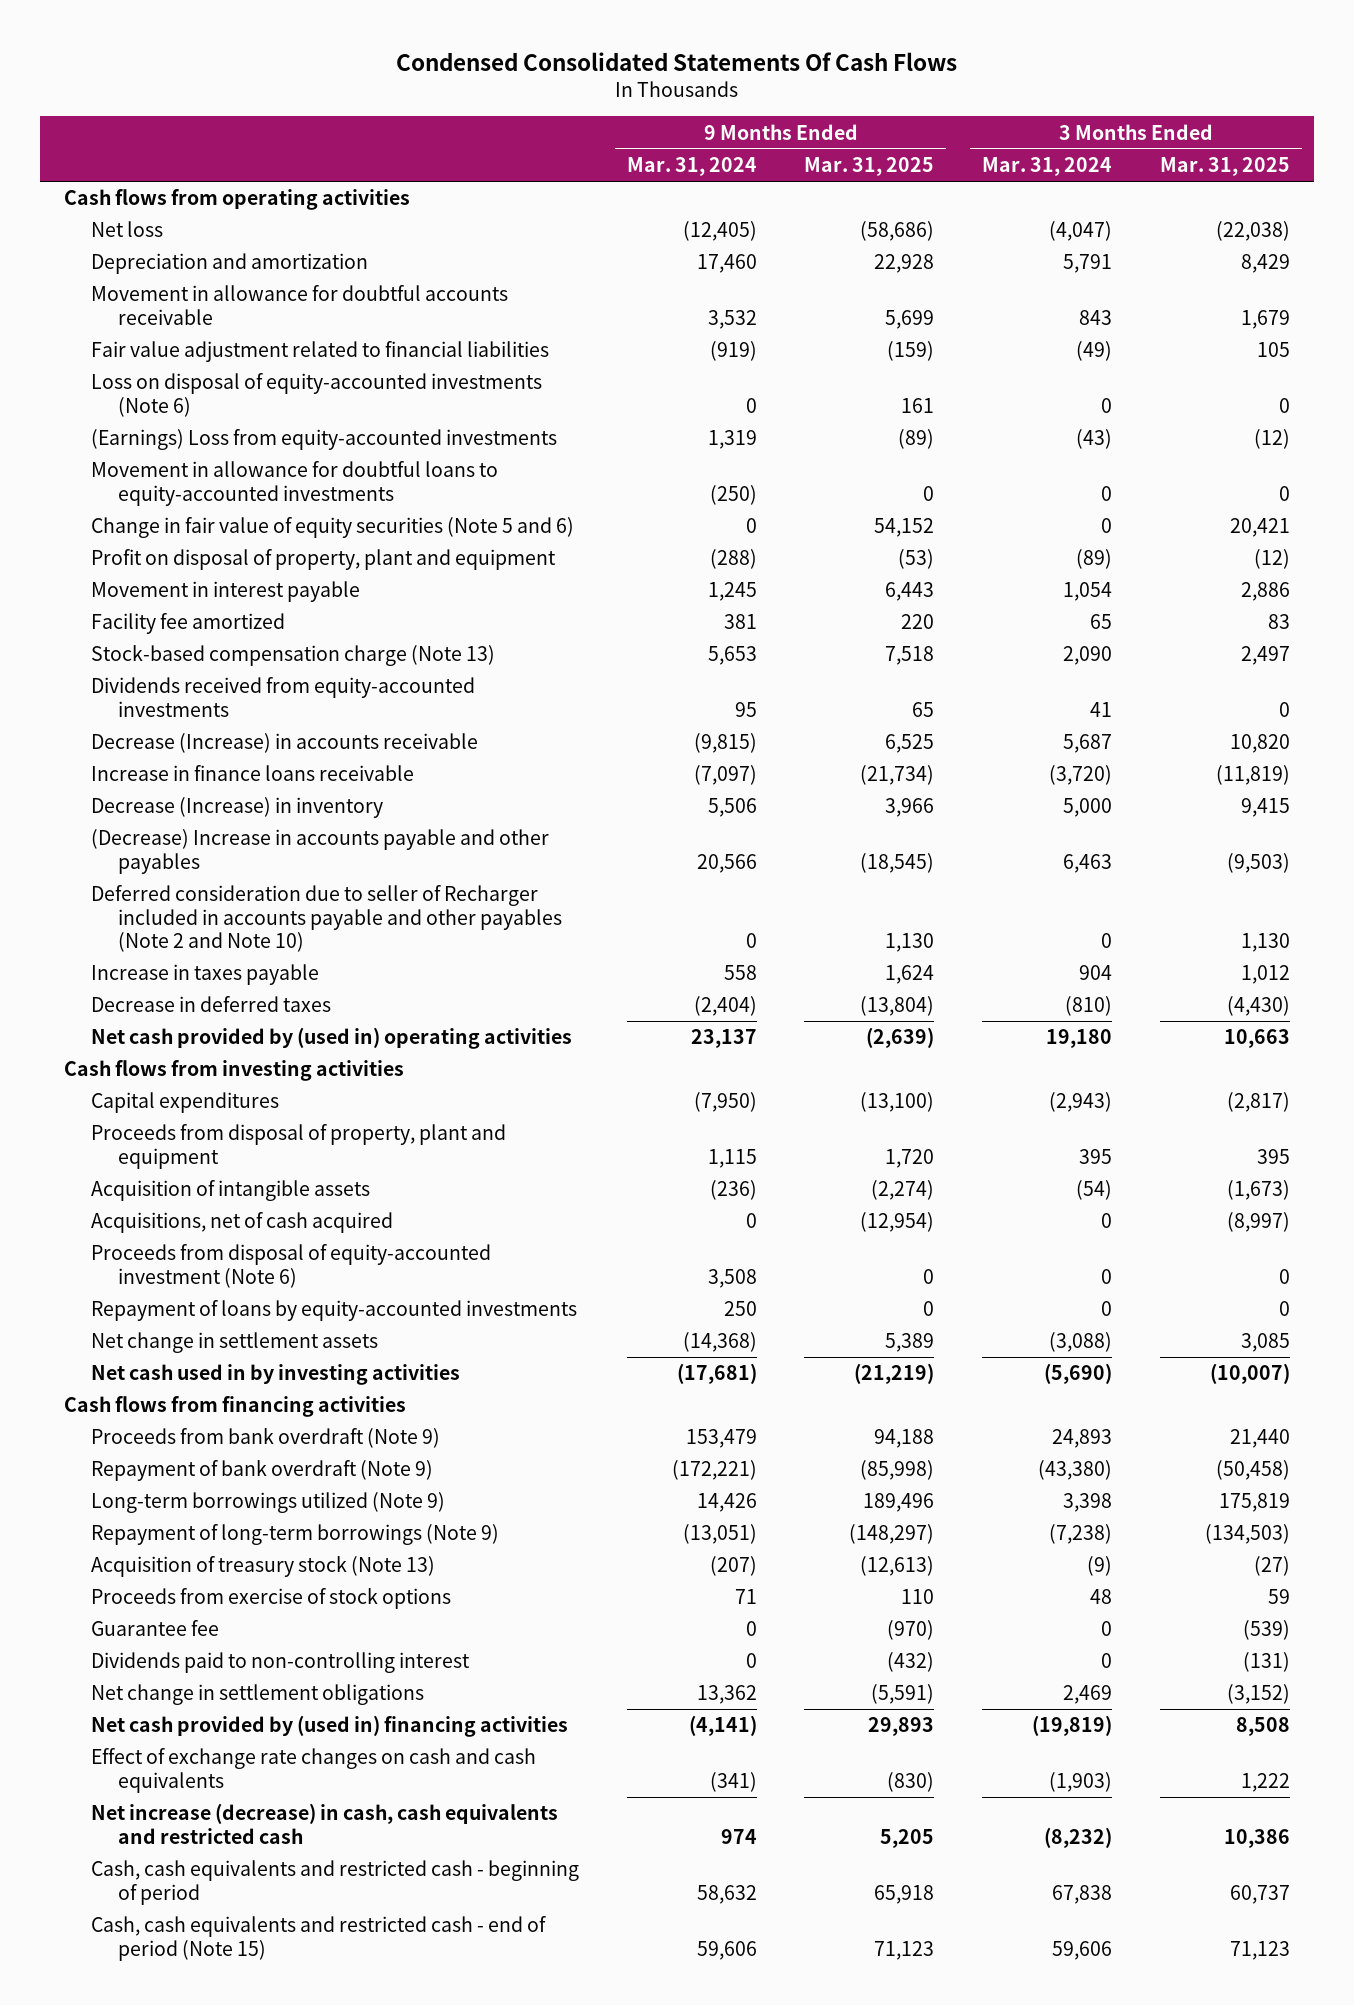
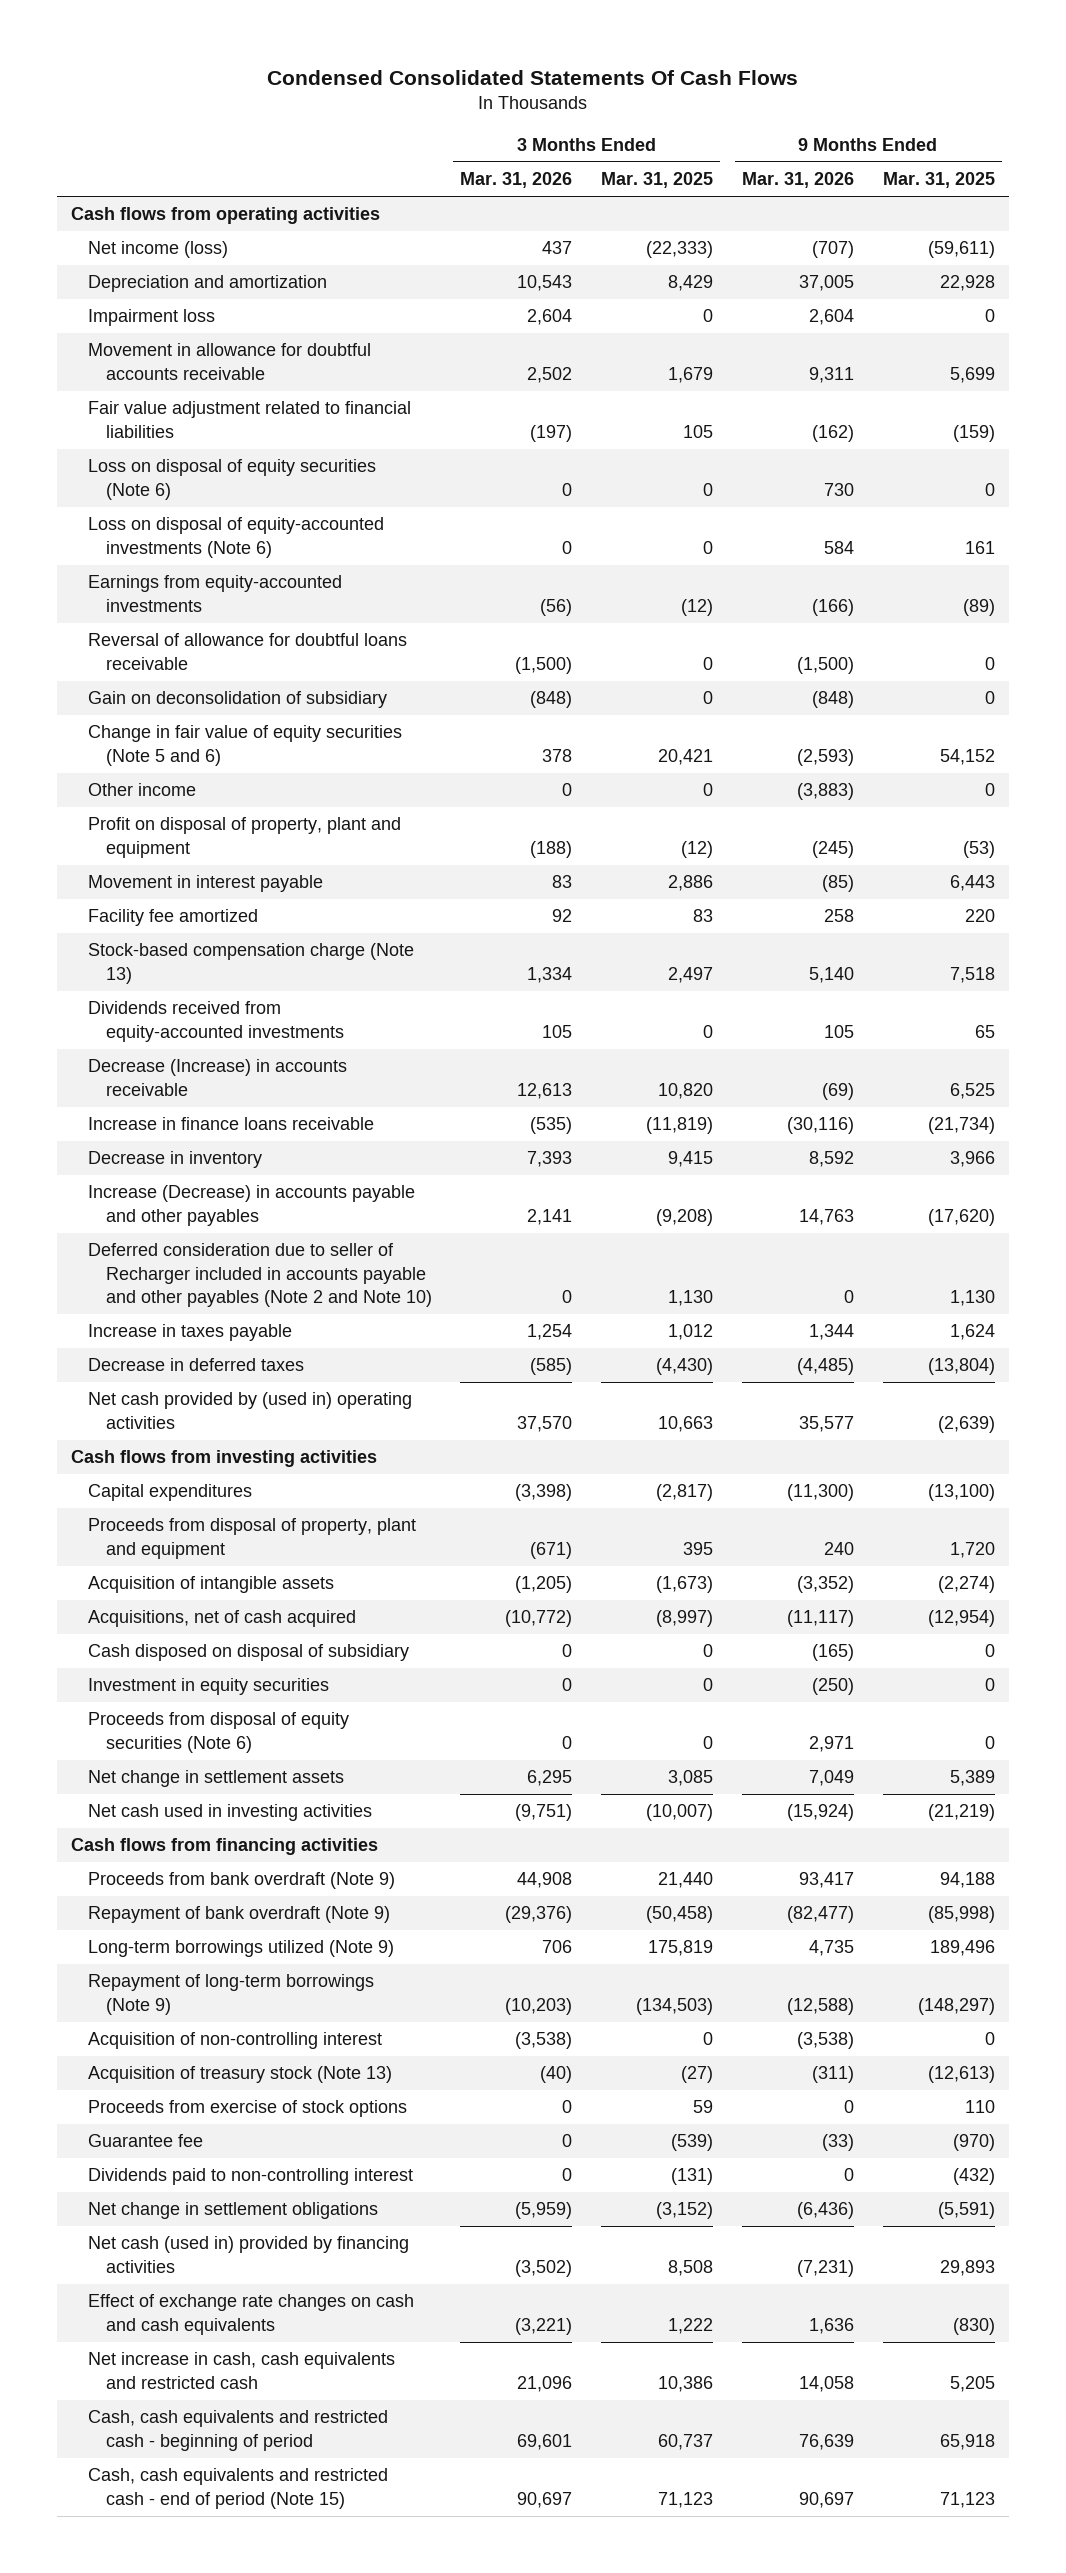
[626,157,757,177] Mar. 31, 2024 -> none
[982,157,1113,177] Mar. 31, 2024 -> none
none -> [460,172,573,189] Mar. 31, 2026
none -> [741,172,854,189] Mar. 31, 2026
[90,221,163,238] Net loss -> [88,241,229,259] Net income (loss)
[860,221,935,242] (58,686) -> [927,241,995,259] (59,611)
[1216,221,1291,242] (22,038) -> [646,241,714,259] (22,333)
none -> [88,309,216,327] Impairment loss
none -> [88,459,377,500] Loss on disposal of equity securities (Note 6)
[90,429,557,451] (Earnings) Loss from equity-accounted investments -> [88,575,343,612] Earnings from equity-accounted investments
[90,461,498,506] Movement in allowance for doubtful loans to equity-accounted investments -> [88,633,408,670] Reversal of allowance for doubtful loans receivable
none -> [88,691,388,709] Gain on deconsolidation of subsidiary
none -> [88,783,197,797] Other income
[90,797,383,819] Decrease (Increase) in inventory -> [88,1151,263,1169] Decrease in inventory
[90,829,549,874] (Decrease) Increase in accounts payable and other payables -> [88,1185,416,1226] Increase (Decrease) in accounts payable and other payables
[860,852,935,873] (18,545) -> [927,1208,995,1226] (17,620)
[1227,852,1291,873] (9,503) -> [656,1208,714,1226] (9,208)
[90,1300,577,1322] Repayment of loans by equity-accounted investments -> none
none -> [88,1644,410,1662] Cash disposed on disposal of subsidiary
none -> [88,1678,330,1696] Investment in equity securities
[90,1244,491,1288] Proceeds from disposal of equity-accounted investment (Note 6) -> [88,1712,350,1753] Proceeds from disposal of equity securities (Note 6)
[90,1364,460,1386] Net cash used in by investing activities -> [88,1804,373,1822] Net cash used in investing activities
none -> [88,2032,383,2050] Acquisition of non-controlling interest
[90,1715,568,1738] Net cash provided by (used in) financing activities -> [88,2236,410,2273] Net cash (used in) provided by financing activities
[90,1803,558,1844] Net increase (decrease) in cash, cash equivalents and restricted cash -> [88,2352,396,2389] Net increase in cash, cash equivalents and restricted cash

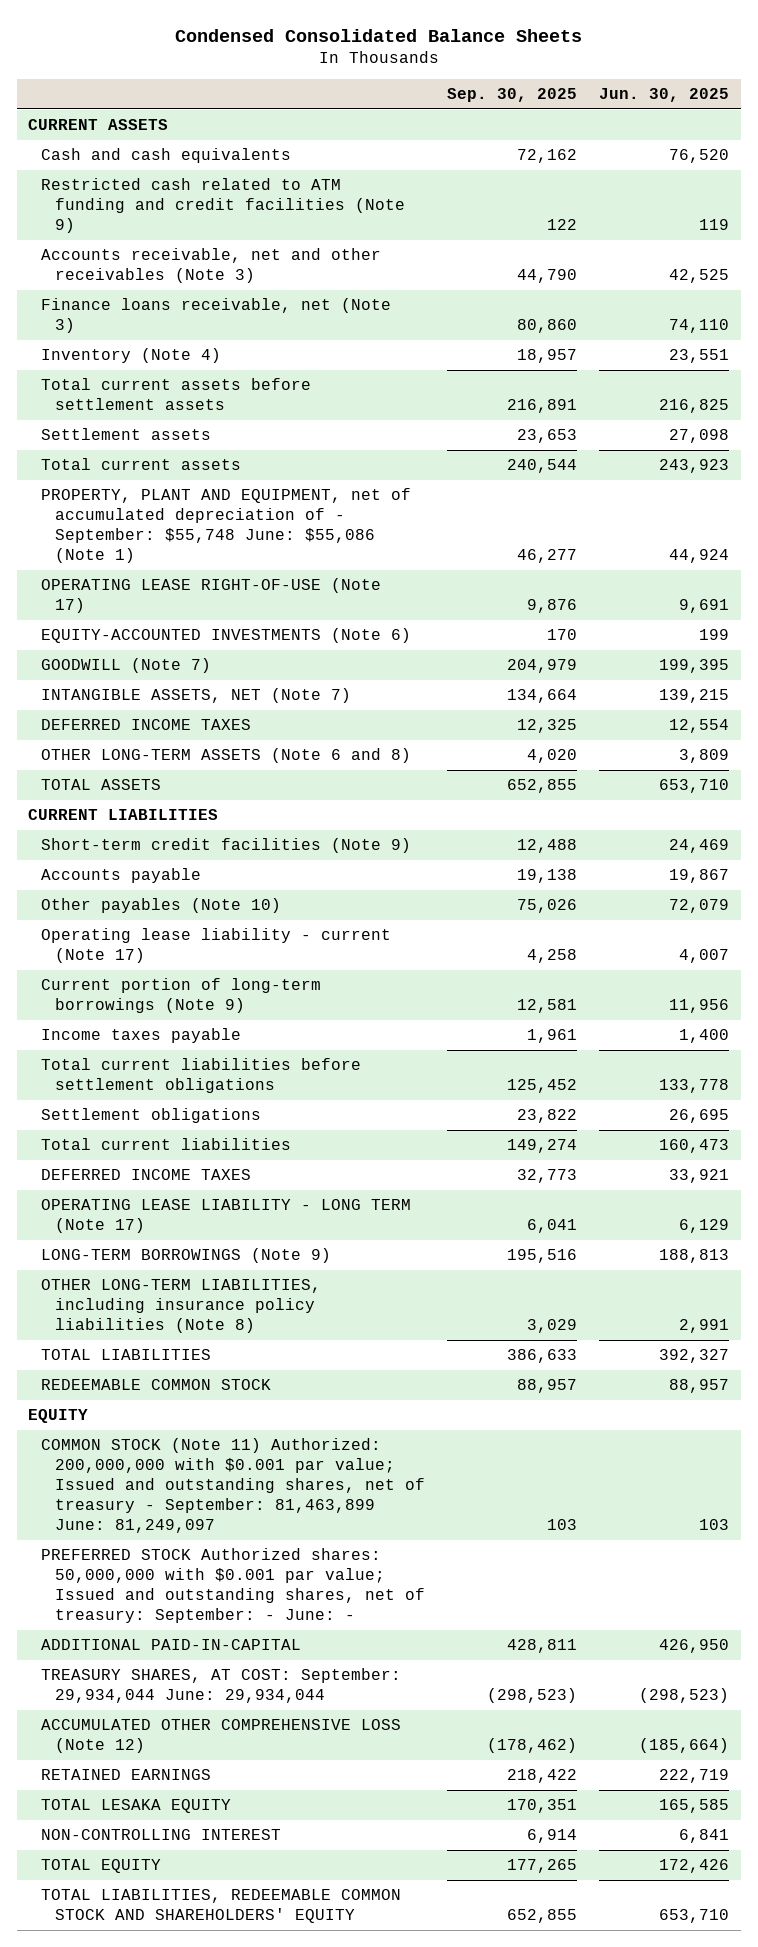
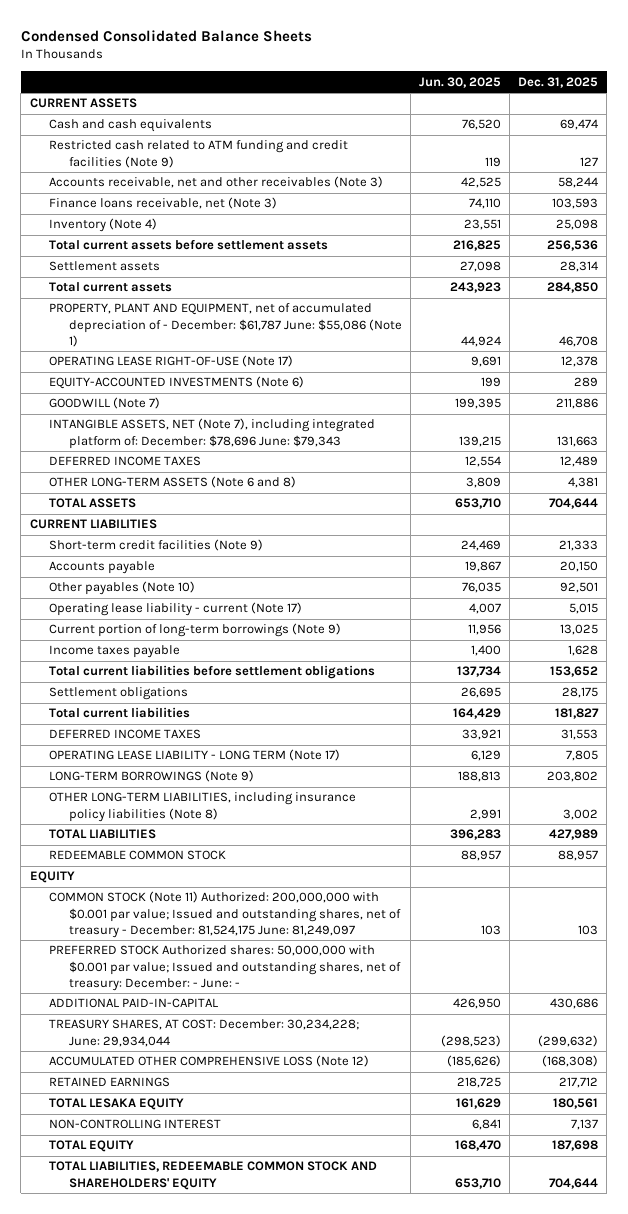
[447,88,578,103] Sep. 30, 2025 -> none
none -> [518,76,599,88] Dec. 31, 2025
[41,488,412,564] PROPERTY, PLANT AND EQUIPMENT, net of accumulated depreciation of - September: $55,748 June: $55,086 (Note 1) -> [49,303,402,347] PROPERTY, PLANT AND EQUIPMENT, net of accumulated depreciation of - December: $61,787 June: $55,086 (Note 1)
[41,688,352,704] INTANGIBLE ASSETS, NET (Note 7) -> [49,418,376,449] INTANGIBLE ASSETS, NET (Note 7), including integrated platform of: December: $78,696 June: $79,343
[669,899,730,914] 72,079 -> [462,582,502,594] 76,035
[659,1079,730,1094] 133,778 -> [457,666,502,678] 137,734
[659,1139,730,1154] 160,473 -> [453,708,502,720] 164,429
[659,1349,730,1364] 392,327 -> [450,829,502,841] 396,283
[41,1438,425,1534] COMMON STOCK (Note 11) Authorized: 200,000,000 with $0.001 par value; Issued and outstanding shares, net of treasury - September: 81,463,899 June: 81,249,097 -> [49,891,401,938] COMMON STOCK (Note 11) Authorized: 200,000,000 with $0.001 par value; Issued and outstanding shares, net of treasury - December: 81,524,175 June: 81,249,097
[41,1548,425,1624] PREFERRED STOCK Authorized shares: 50,000,000 with $0.001 par value; Issued and outstanding shares, net of treasury: September: - June: - -> [49,945,401,991] PREFERRED STOCK Authorized shares: 50,000,000 with $0.001 par value; Issued and outstanding shares, net of treasury: December: - June: -
[41,1668,402,1704] TREASURY SHARES, AT COST: September: 29,934,044 June: 29,934,044 -> [49,1019,360,1047] TREASURY SHARES, AT COST: December: 30,234,228; June: 29,934,044
[639,1738,730,1754] (185,664) -> [447,1055,502,1068] (185,626)
[659,1769,730,1784] 222,719 -> [457,1077,502,1089] 218,725
[659,1799,730,1814] 165,585 -> [456,1098,502,1110] 161,629
[659,1859,730,1874] 172,426 -> [455,1140,502,1152] 168,470

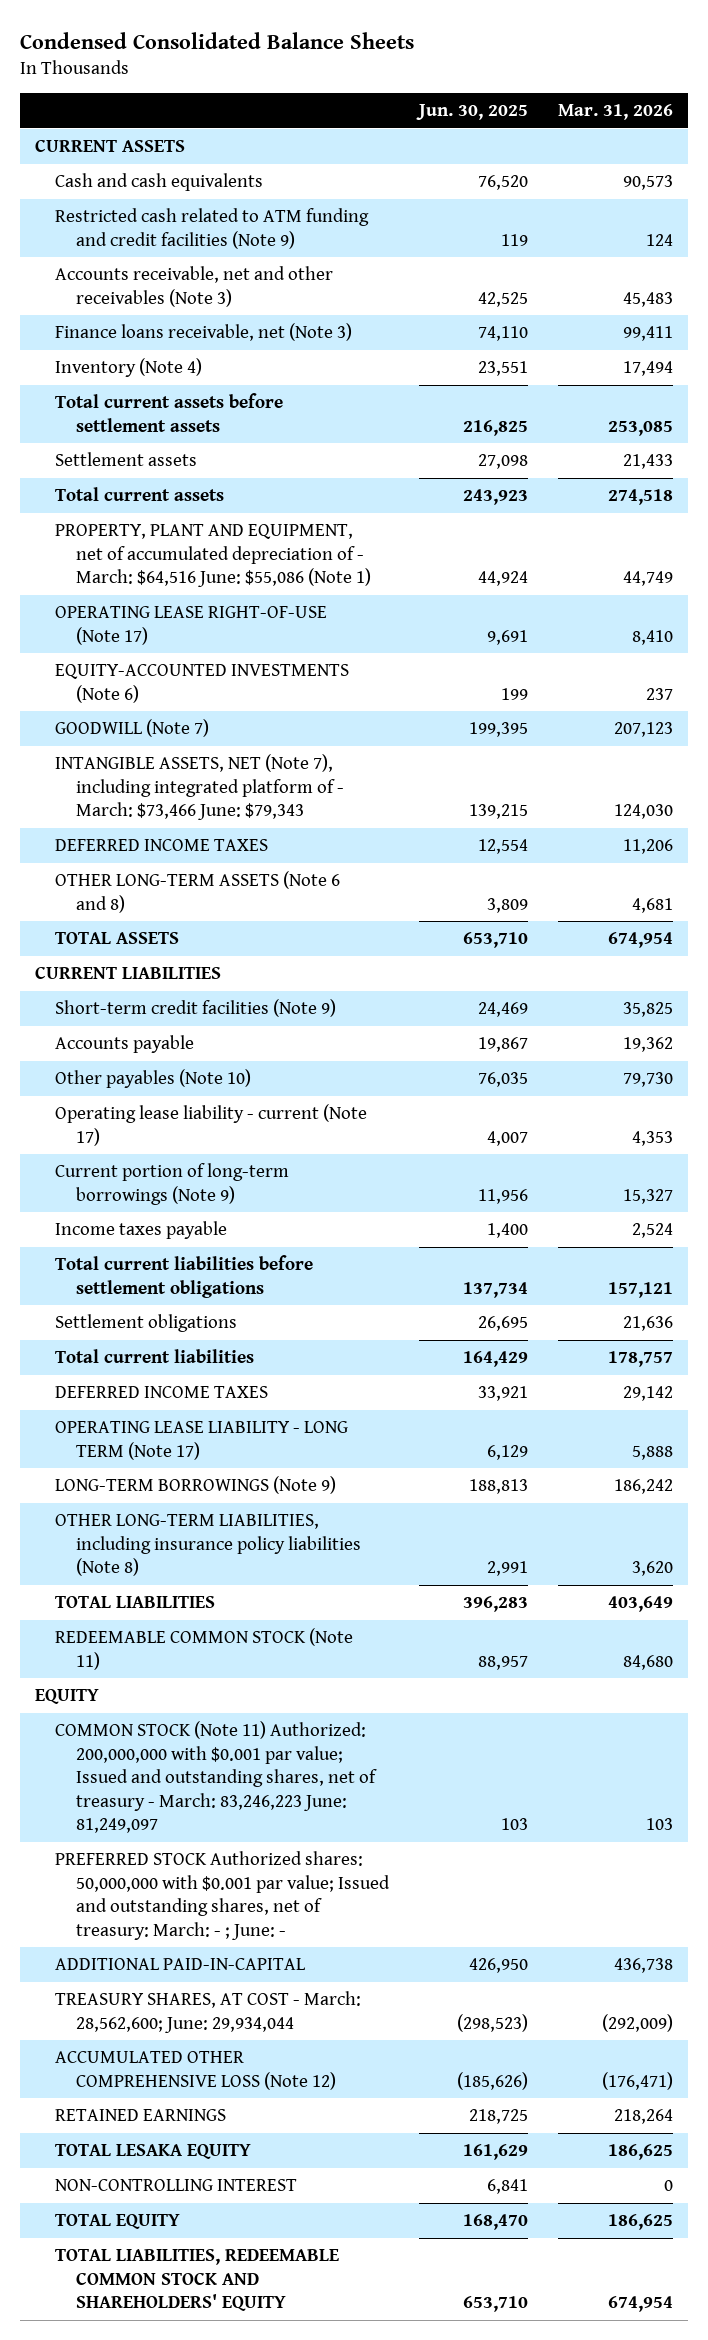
[518,76,599,88] Dec. 31, 2025 -> none
none -> [558,104,674,121] Mar. 31, 2026
[49,303,402,347] PROPERTY, PLANT AND EQUIPMENT, net of accumulated depreciation of - December: $61,787 June: $55,086 (Note 1) -> [55,524,371,588] PROPERTY, PLANT AND EQUIPMENT, net of accumulated depreciation of - March: $64,516 June: $55,086 (Note 1)
[49,418,376,449] INTANGIBLE ASSETS, NET (Note 7), including integrated platform of: December: $78,696 June: $79,343 -> [55,754,344,821] INTANGIBLE ASSETS, NET (Note 7), including integrated platform of - March: $73,466 June: $79,343
[49,850,227,861] REDEEMABLE COMMON STOCK -> [55,1628,354,1670] REDEEMABLE COMMON STOCK (Note 11)
[49,891,401,938] COMMON STOCK (Note 11) Authorized: 200,000,000 with $0.001 par value; Issued and outstanding shares, net of treasury - December: 81,524,175 June: 81,249,097 -> [55,1721,377,1834] COMMON STOCK (Note 11) Authorized: 200,000,000 with $0.001 par value; Issued and outstanding shares, net of treasury - March: 83,246,223 June: 81,249,097
[49,945,401,991] PREFERRED STOCK Authorized shares: 50,000,000 with $0.001 par value; Issued and outstanding shares, net of treasury: December: - June: - -> [55,1851,390,1940] PREFERRED STOCK Authorized shares: 50,000,000 with $0.001 par value; Issued and outstanding shares, net of treasury: March: - ; June: -
[49,1019,360,1047] TREASURY SHARES, AT COST: December: 30,234,228; June: 29,934,044 -> [55,1991,362,2033] TREASURY SHARES, AT COST - March: 28,562,600; June: 29,934,044

